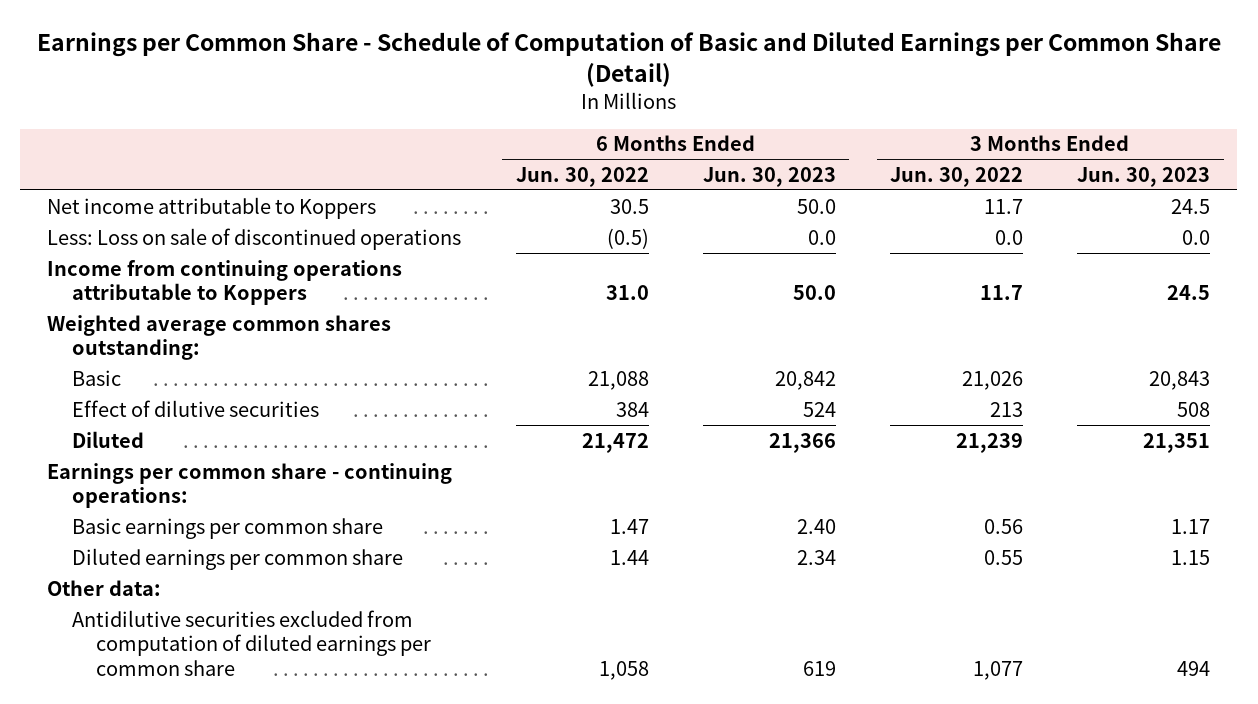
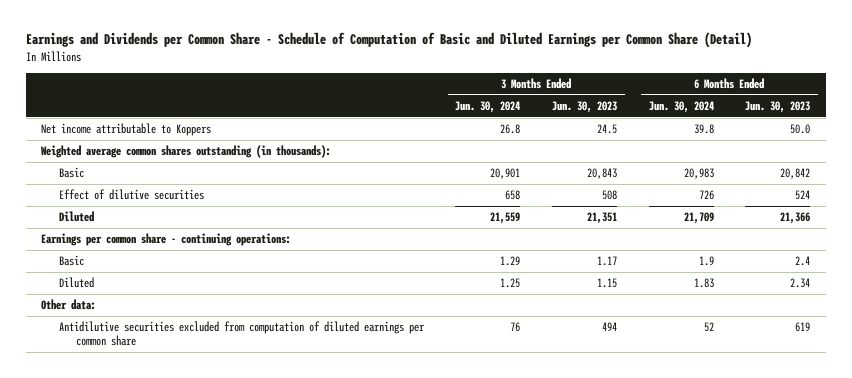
[36,32,1221,87] Earnings per Common Share - Schedule of Computation of Basic and Diluted Earnings per Common Share (Detail) -> [25,32,752,49] Earnings and Dividends per Common Share - Schedule of Computation of Basic and Diluted Earnings per Common Share (Detail)
[515,166,649,187] Jun. 30, 2022 -> none
[890,166,1024,187] Jun. 30, 2022 -> none
none -> [455,100,521,113] Jun. 30, 2024
none -> [648,100,714,113] Jun. 30, 2024
[47,227,462,250] Less: Loss on sale of discontinued operations -> none
[47,259,403,306] Income from continuing operations attributable to Koppers -> none
[47,314,392,361] Weighted average common shares outstanding: -> [41,145,332,159] Weighted average common shares outstanding (in thousands):
[71,517,383,539] Basic earnings per common share -> [58,255,84,267] Basic
[796,518,836,534] 2.40 -> [795,256,811,267] 2.4
[71,547,403,570] Diluted earnings per common share -> [58,277,94,289] Diluted

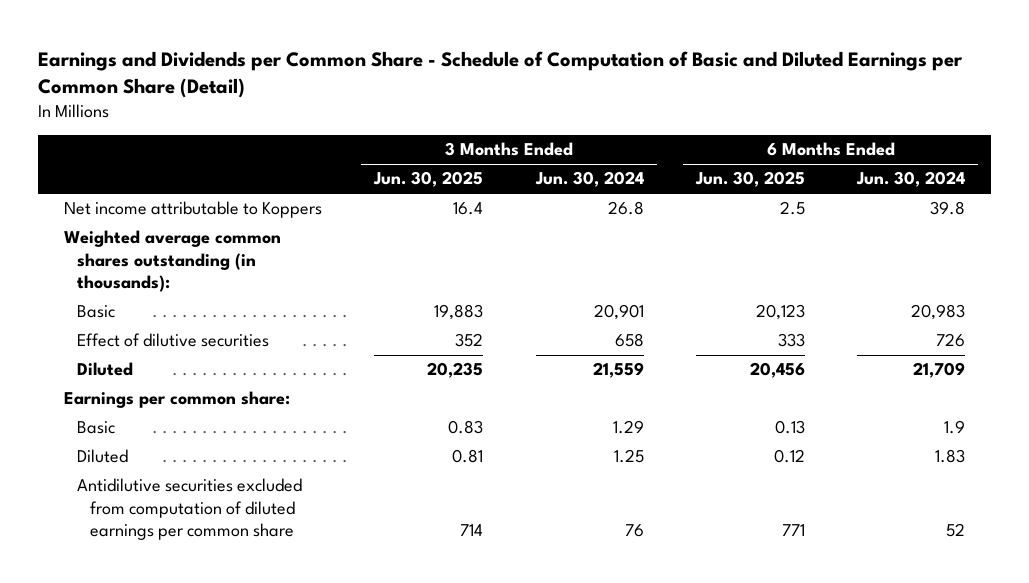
[552,100,618,113] Jun. 30, 2023 -> none
[745,100,811,113] Jun. 30, 2023 -> none
none -> [373,171,484,188] Jun. 30, 2025
none -> [694,171,805,188] Jun. 30, 2025
[41,233,292,247] Earnings per common share - continuing operations: -> [64,391,291,409] Earnings per common share:
[41,299,97,311] Other data: -> none

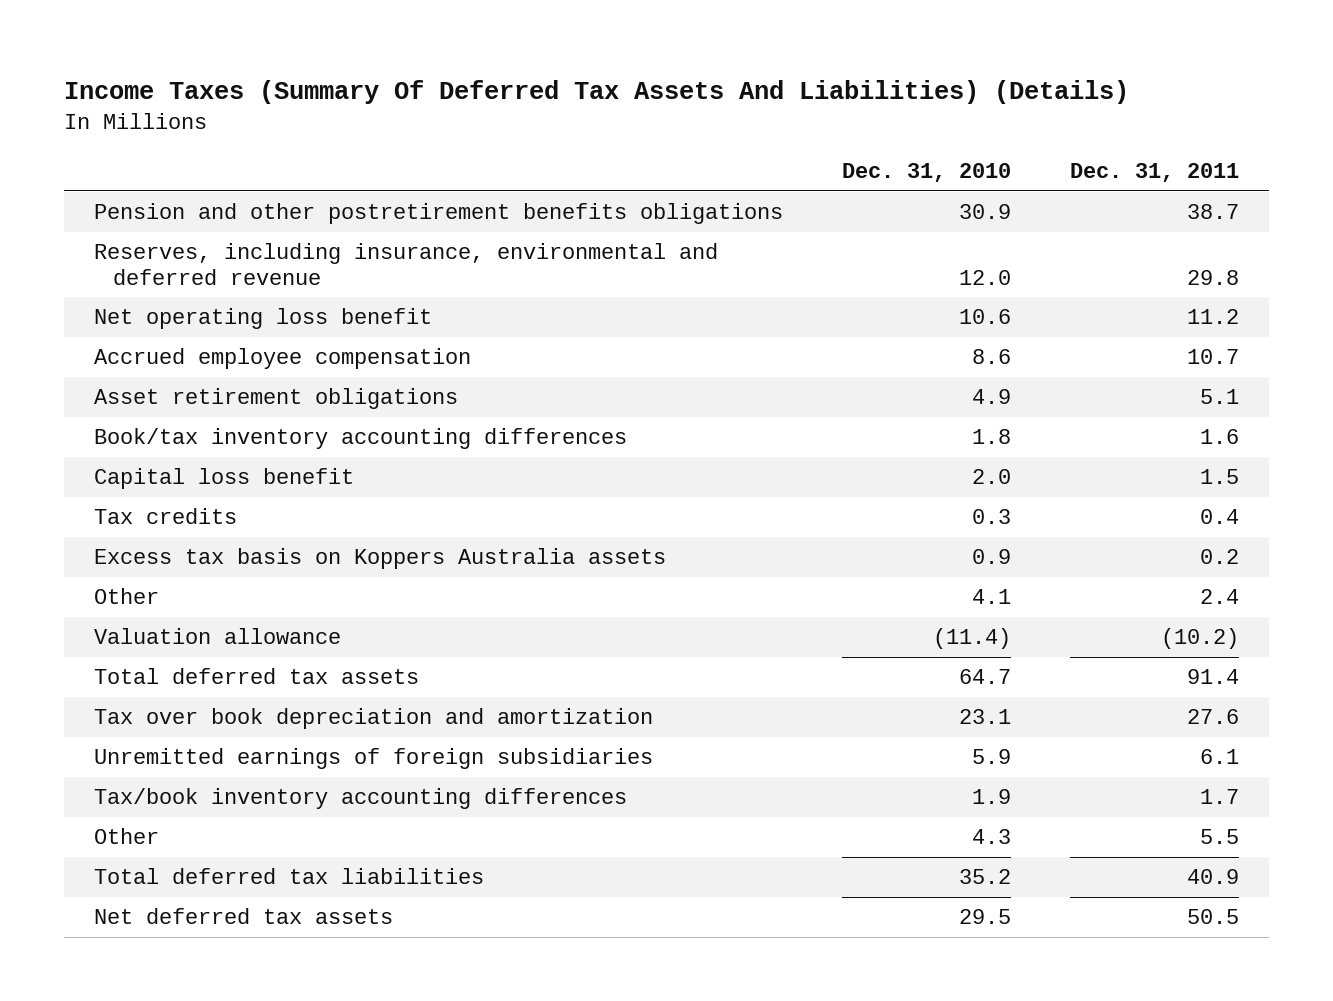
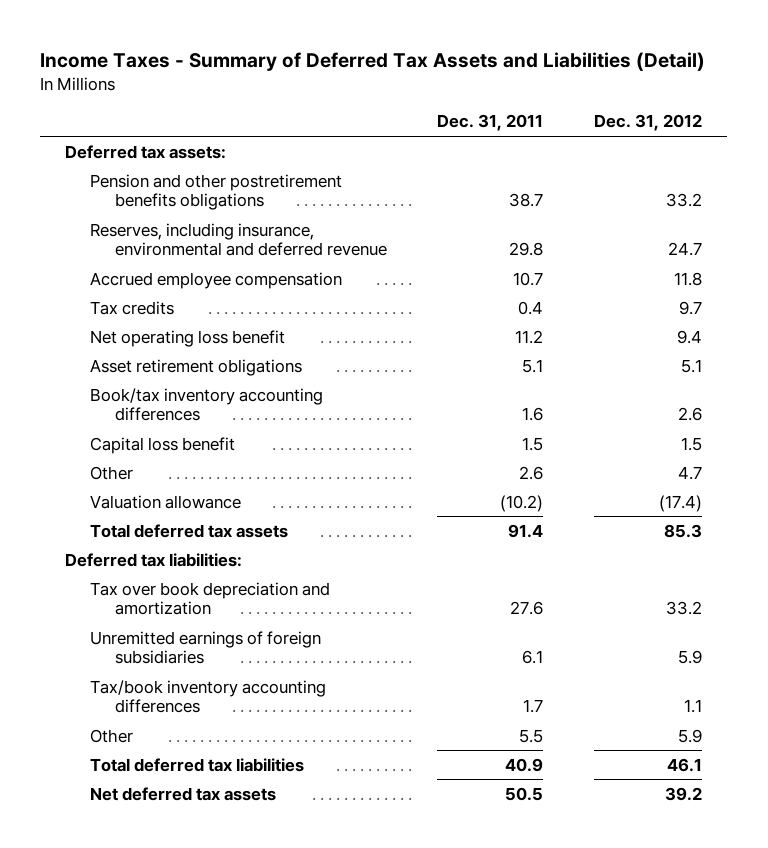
[64,79,1130,104] Income Taxes (Summary Of Deferred Tax Assets And Liabilities) (Details) -> [40,51,706,71] Income Taxes - Summary of Deferred Tax Assets and Liabilities (Detail)
[842,163,1012,183] Dec. 31, 2010 -> none
none -> [594,114,703,132] Dec. 31, 2012
none -> [65,144,227,159] Deferred tax assets:
[93,508,237,525] Tax credits -> [90,300,175,315] Tax credits
[93,308,432,330] Net operating loss benefit -> [90,329,286,347] Net operating loss benefit
[93,548,666,570] Excess tax basis on Koppers Australia assets -> none
[1200,589,1240,605] 2.4 -> [519,465,544,480] 2.6
none -> [65,552,243,567] Deferred tax liabilities:

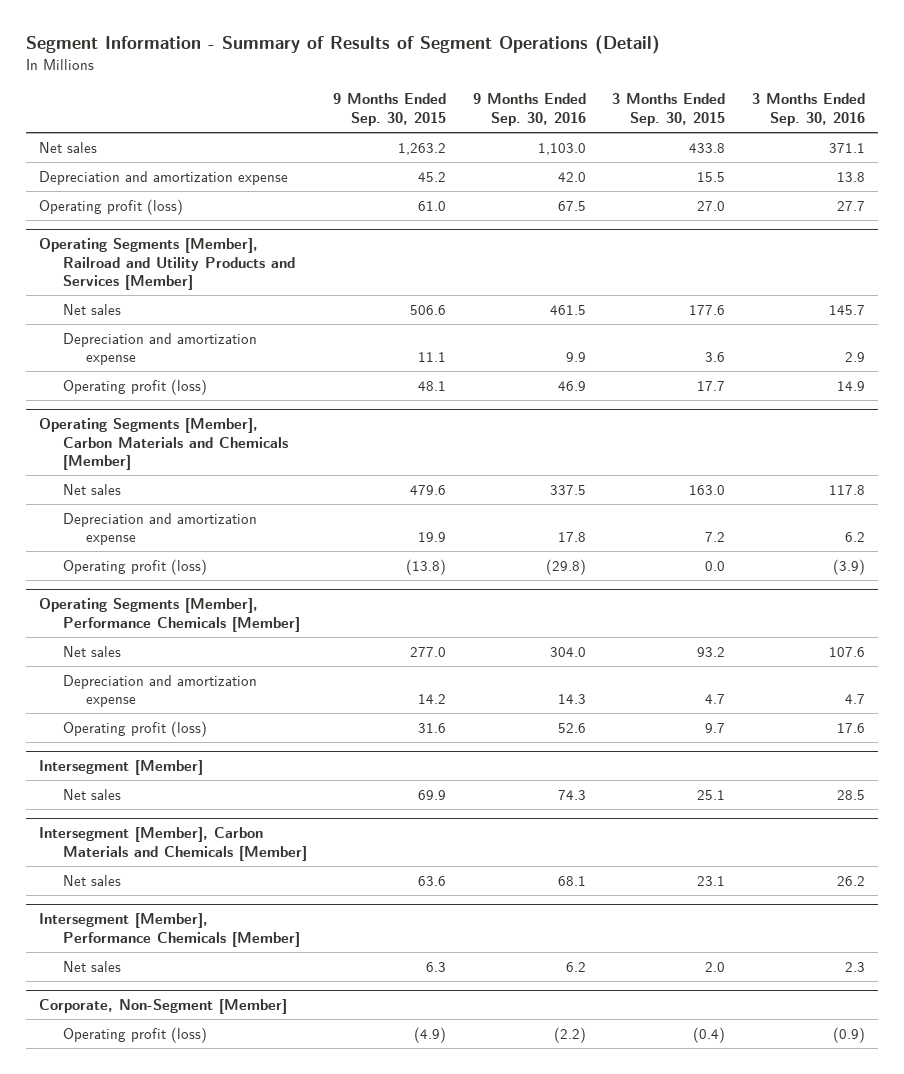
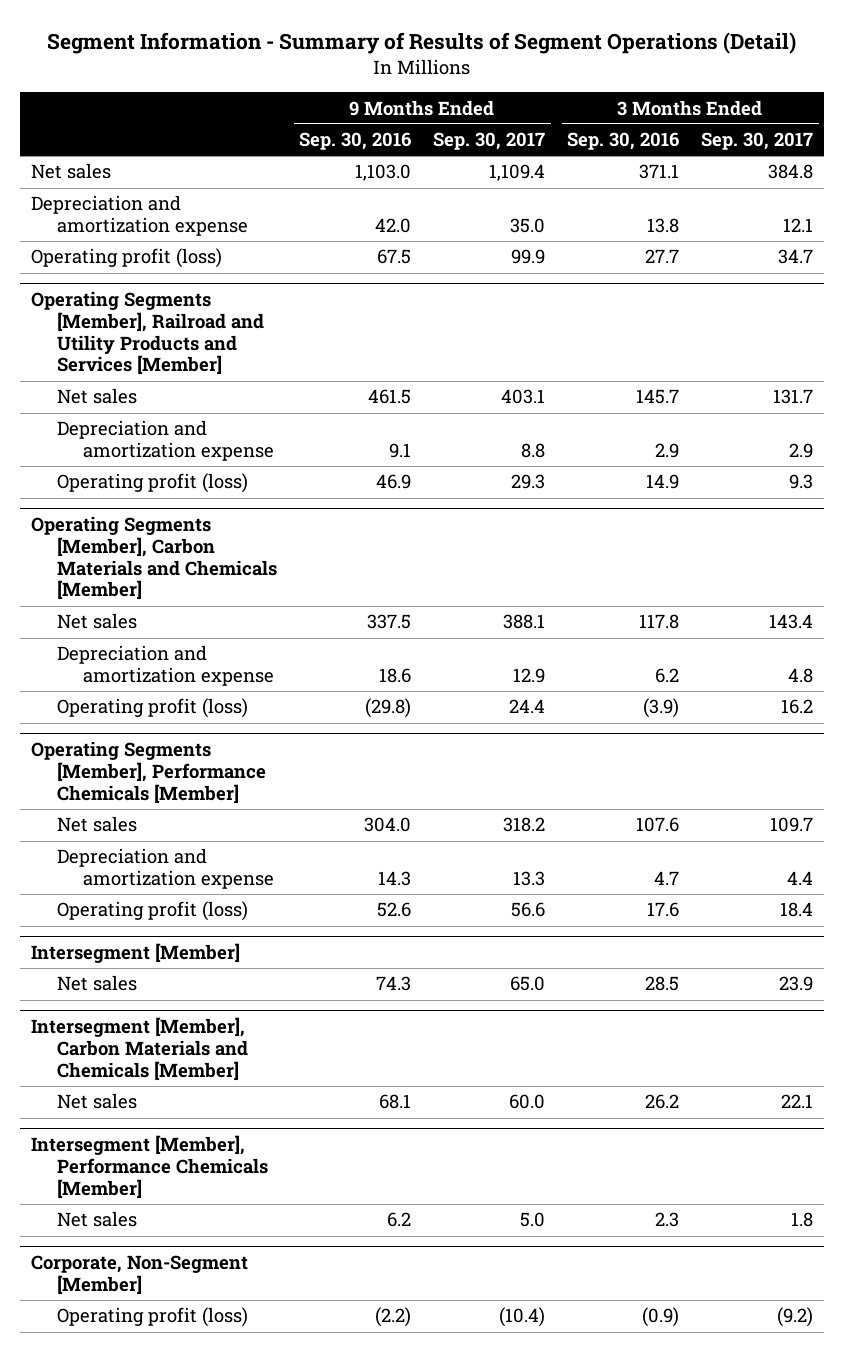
[333,93,447,127] 9 Months Ended Sep. 30, 2015 -> none
[612,93,726,127] 3 Months Ended Sep. 30, 2015 -> none
none -> [433,132,546,151] Sep. 30, 2017
none -> [701,132,814,151] Sep. 30, 2017
[565,352,586,363] 9.9 -> [389,443,412,459] 9.1
[557,532,586,543] 17.8 -> [379,668,412,684] 18.6

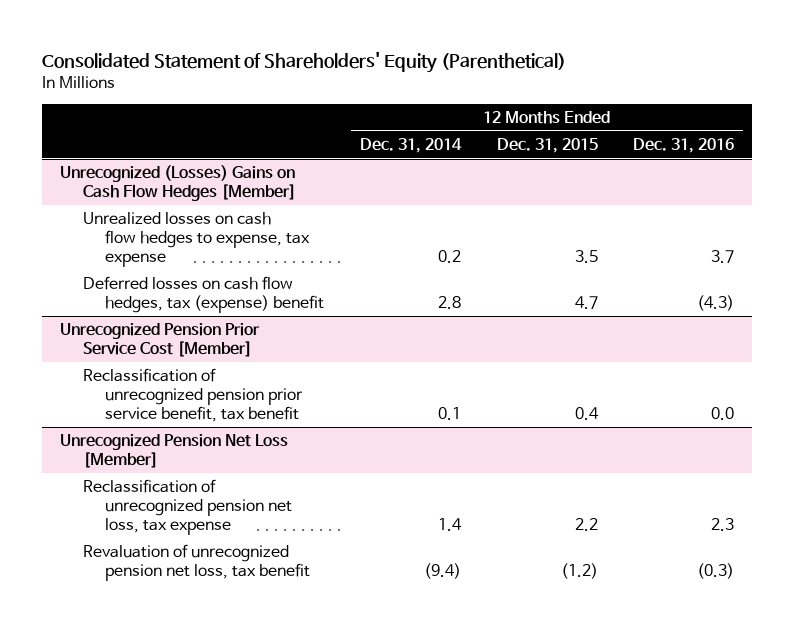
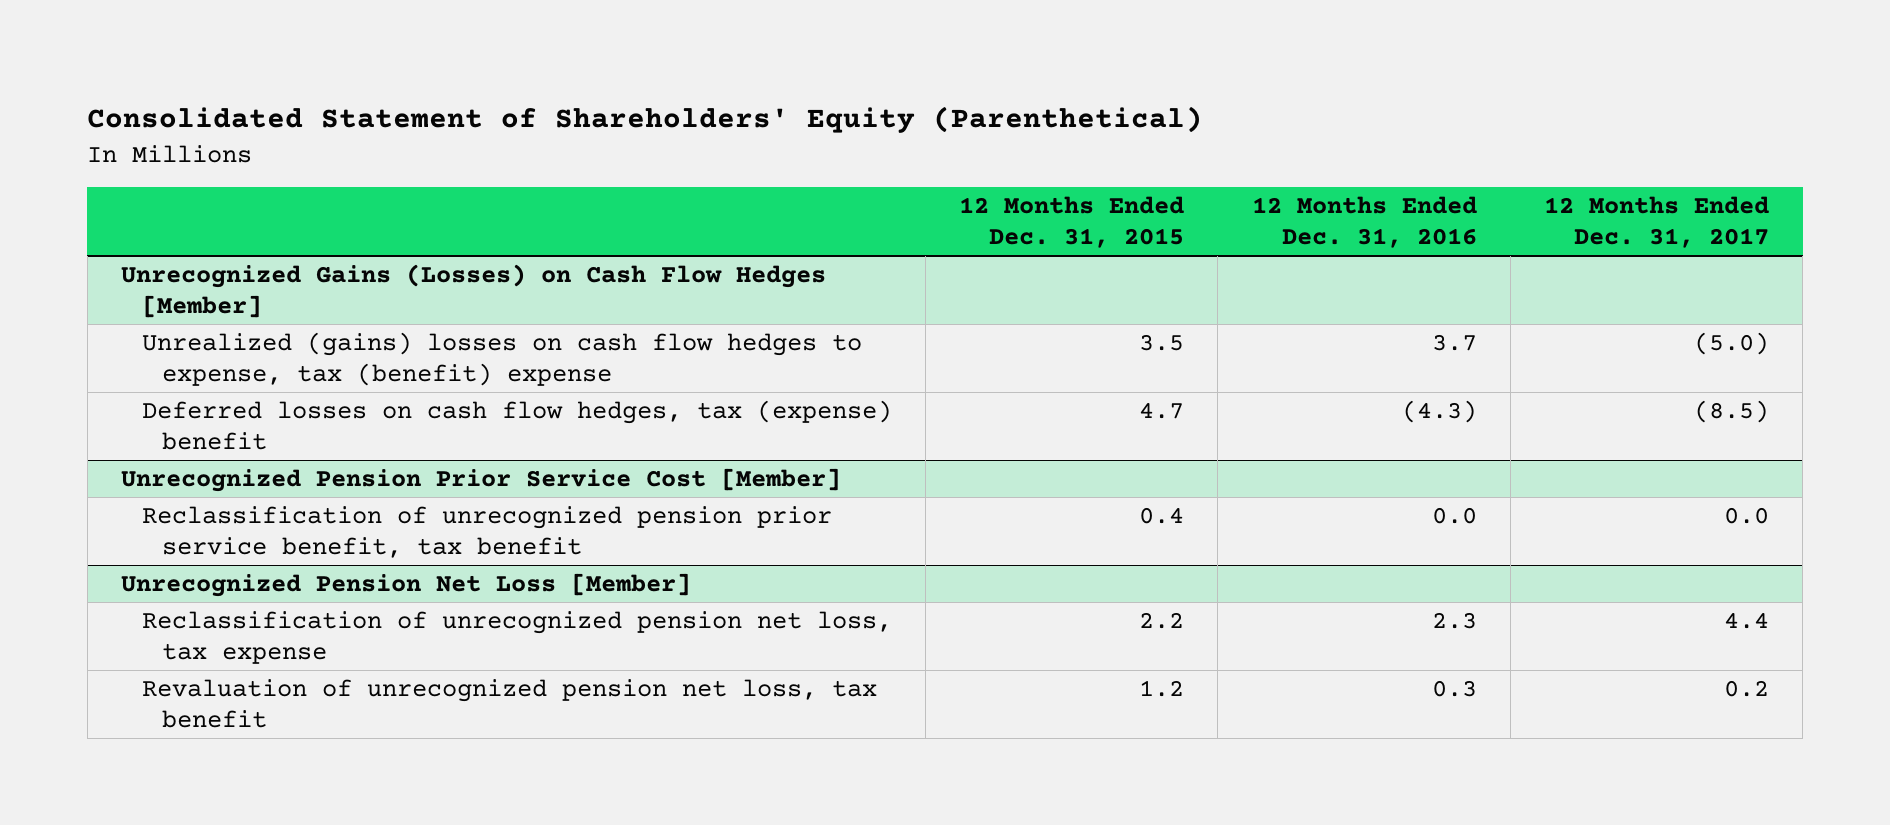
[359,138,462,154] Dec. 31, 2014 -> none
none -> [1544,196,1770,248] 12 Months Ended Dec. 31, 2017
[59,165,296,202] Unrecognized (Losses) Gains on Cash Flow Hedges [Member] -> [121,263,827,318] Unrecognized Gains (Losses) on Cash Flow Hedges [Member]
[82,212,311,267] Unrealized losses on cash flow hedges to expense, tax expense -> [141,331,862,386] Unrealized (gains) losses on cash flow hedges to expense, tax (benefit) expense
[560,563,598,580] (1.2) -> [1139,679,1185,697] 1.2
[697,563,735,580] (0.3) -> [1431,679,1477,697] 0.3

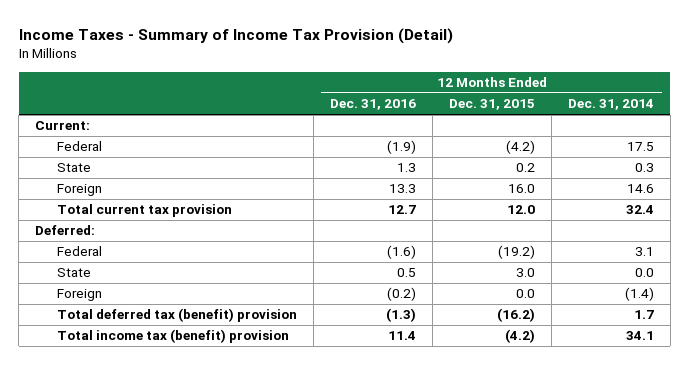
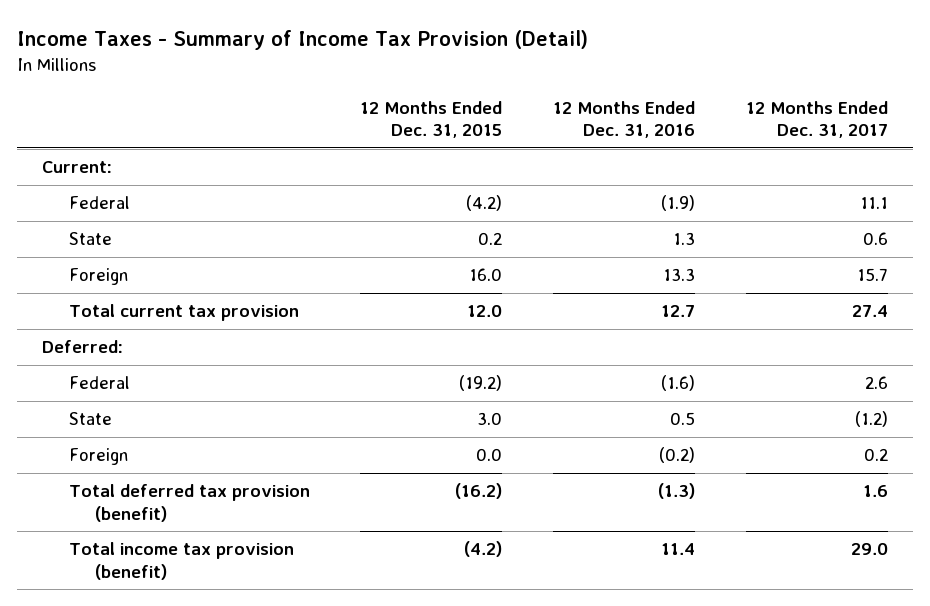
[567,99,654,111] Dec. 31, 2014 -> none
none -> [746,100,889,138] 12 Months Ended Dec. 31, 2017
[56,308,297,323] Total deferred tax (benefit) provision -> [68,484,310,522] Total deferred tax provision (benefit)
[56,329,289,344] Total income tax (benefit) provision -> [68,542,294,580] Total income tax provision (benefit)

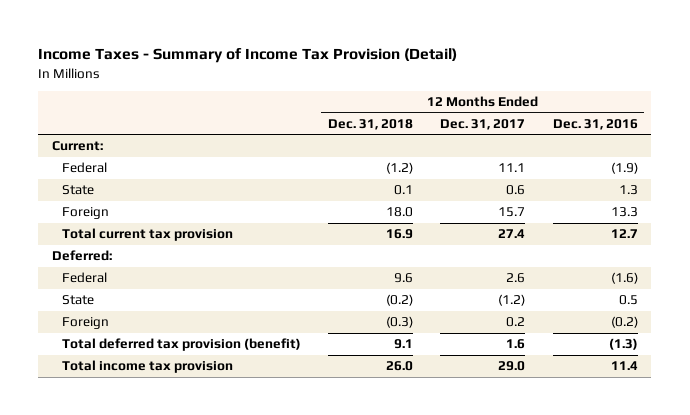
[360,100,503,138] 12 Months Ended Dec. 31, 2015 -> none
none -> [328,118,414,130] Dec. 31, 2018
[68,542,294,580] Total income tax provision (benefit) -> [61,360,233,374] Total income tax provision

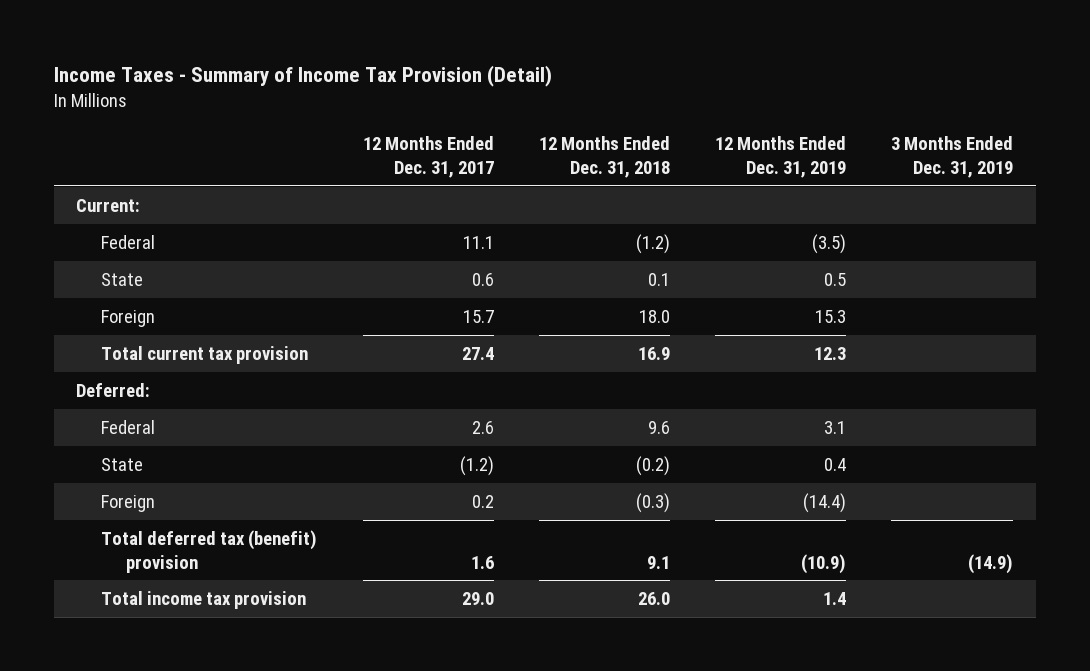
[552,118,638,130] Dec. 31, 2016 -> none
none -> [715,136,847,179] 12 Months Ended Dec. 31, 2019
none -> [891,136,1014,179] 3 Months Ended Dec. 31, 2019
[61,338,301,352] Total deferred tax provision (benefit) -> [101,529,318,573] Total deferred tax (benefit) provision

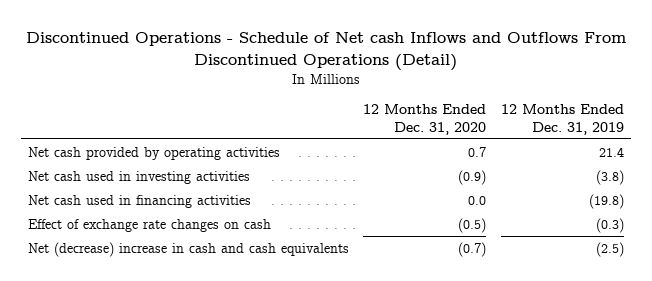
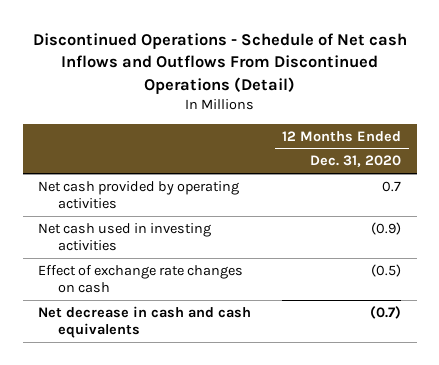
[500,104,624,135] 12 Months Ended Dec. 31, 2019 -> none
[28,194,252,208] Net cash used in financing activities -> none
[28,241,350,257] Net (decrease) increase in cash and cash equivalents -> [38,305,252,339] Net decrease in cash and cash equivalents

